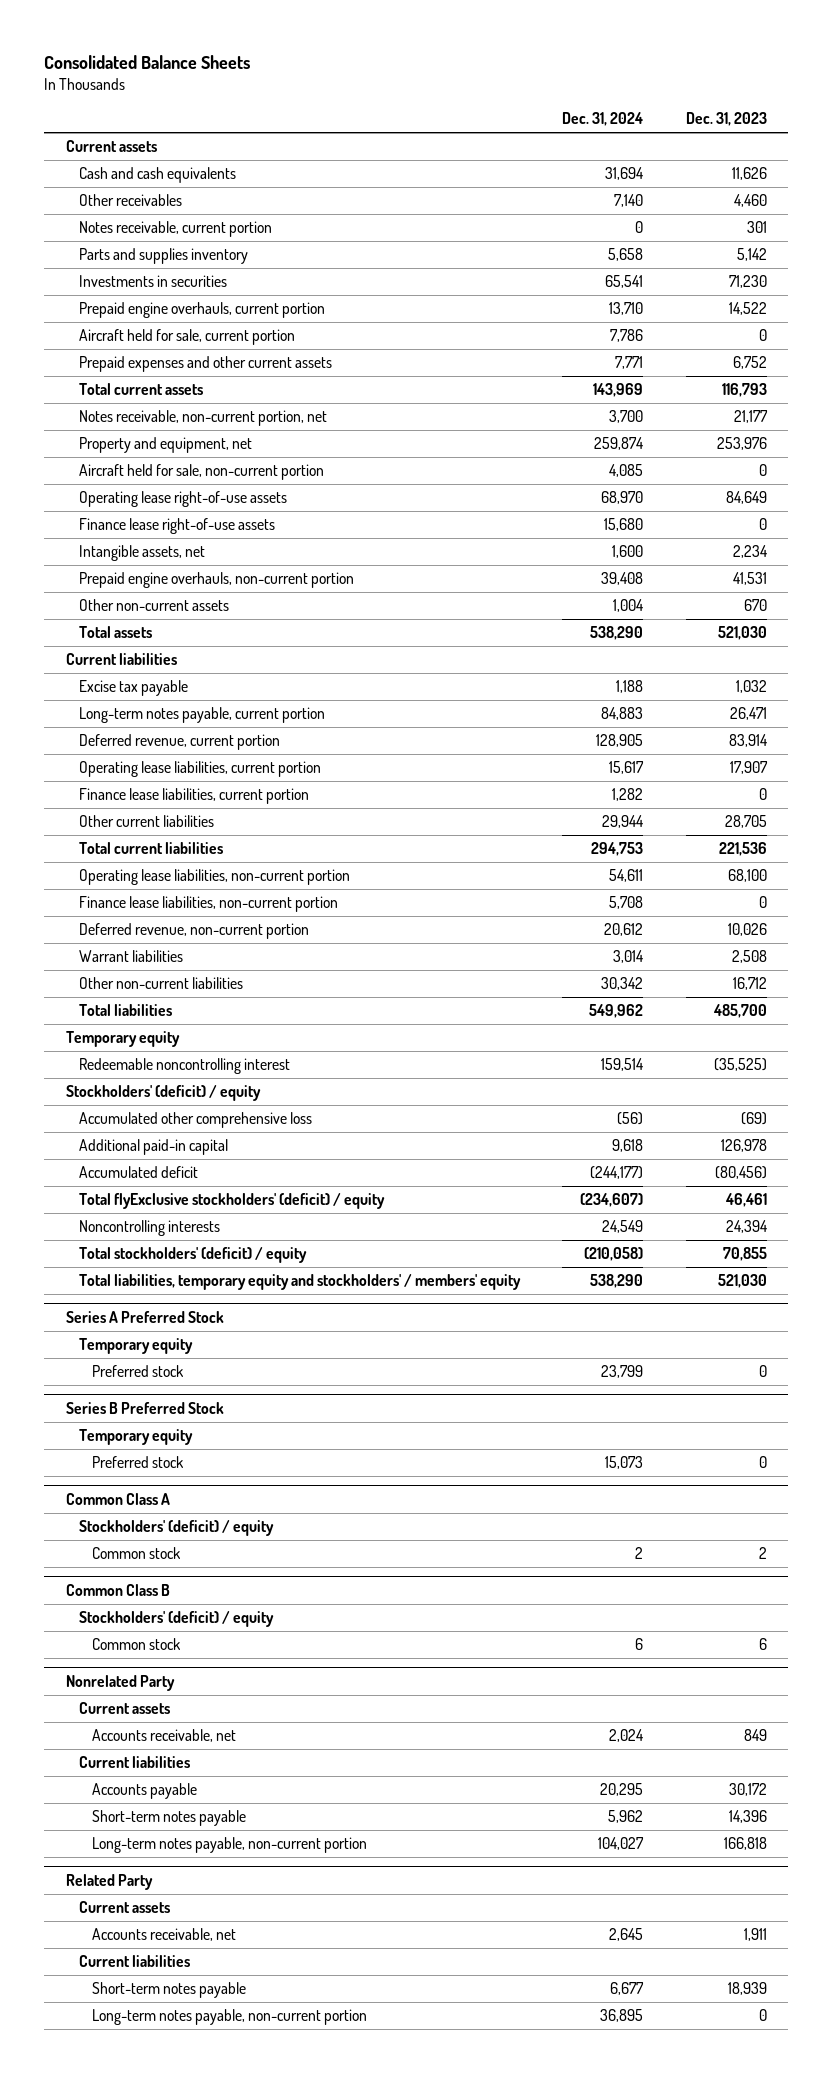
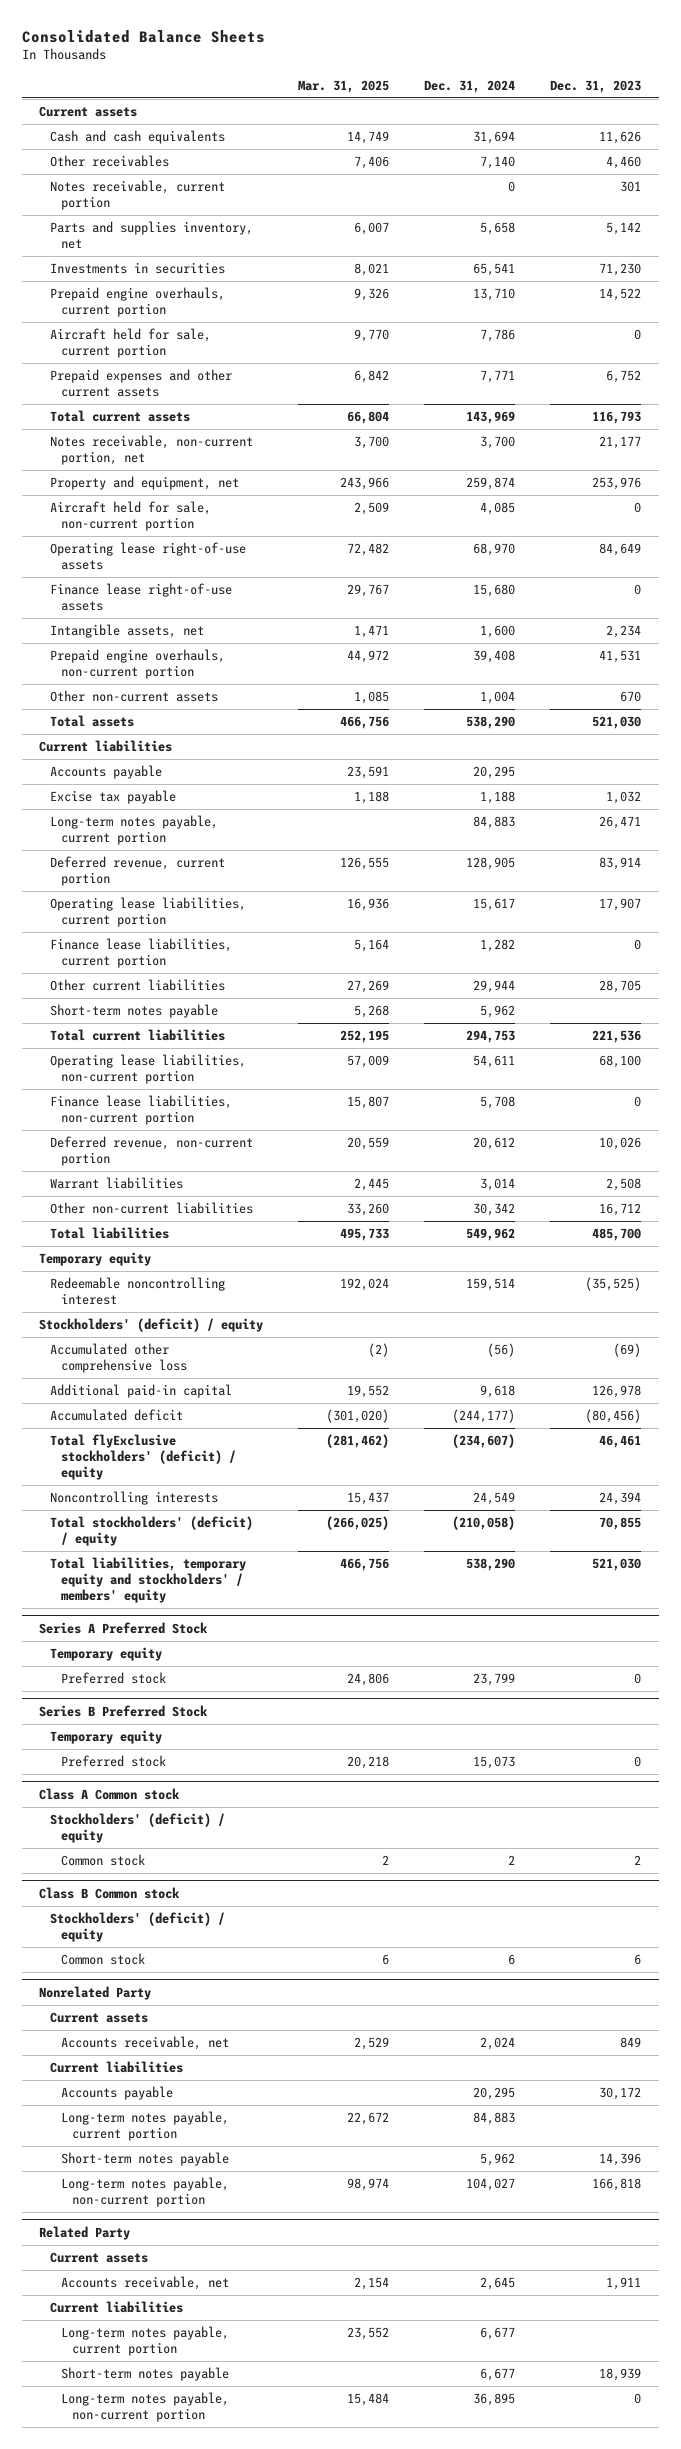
none -> [298,79,390,93] Mar. 31, 2025
[78,248,248,265] Parts and supplies inventory -> [50,221,254,250] Parts and supplies inventory, net
none -> [50,765,163,780] Accounts payable
none -> [50,1004,219,1019] Short-term notes payable
[65,1492,170,1505] Common Class A -> [39,1788,181,1801] Class A Common stock
[65,1583,170,1596] Common Class B -> [39,1887,181,1900] Class B Common stock
none -> [60,2111,229,2142] Long-term notes payable, current portion
none -> [60,2326,229,2357] Long-term notes payable, current portion

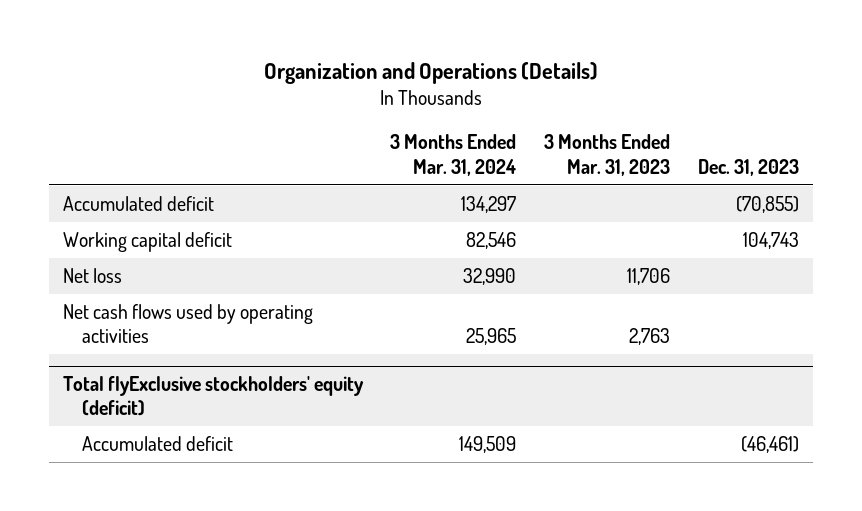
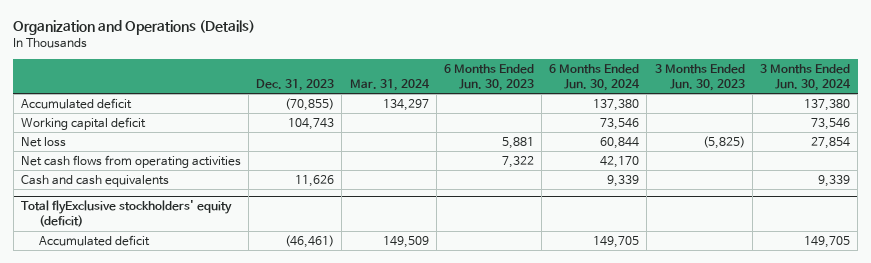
[390,134,517,176] 3 Months Ended Mar. 31, 2024 -> none
[544,134,671,176] 3 Months Ended Mar. 31, 2023 -> none
none -> [349,78,430,91] Mar. 31, 2024
none -> [443,63,534,91] 6 Months Ended Jun. 30, 2023
none -> [549,63,641,91] 6 Months Ended Jun. 30, 2024
none -> [654,63,745,91] 3 Months Ended Jun. 30, 2023
none -> [759,63,851,91] 3 Months Ended Jun. 30, 2024
[62,304,313,344] Net cash flows used by operating activities -> [20,154,241,168] Net cash flows from operating activities
none -> [20,174,169,187] Cash and cash equivalents

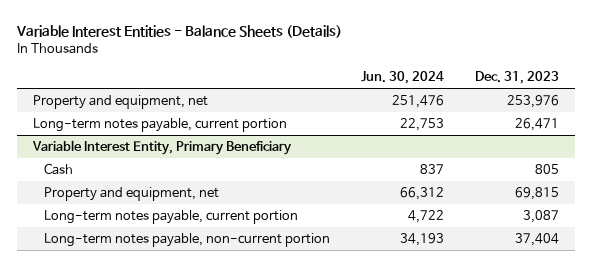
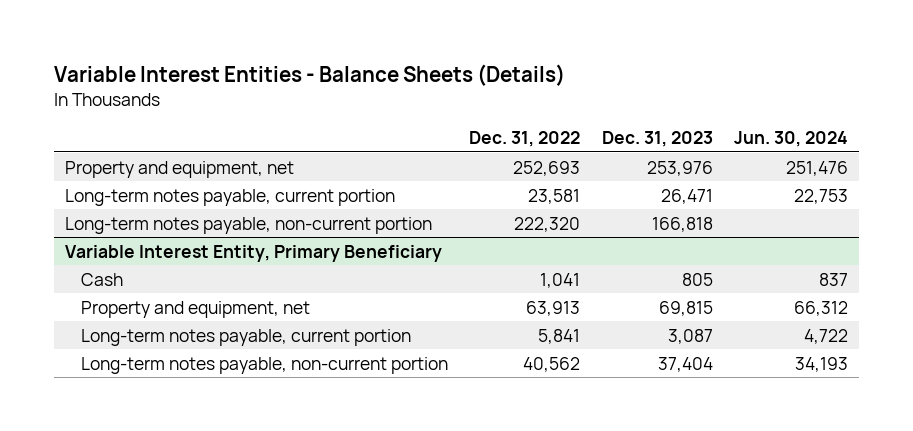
none -> [469,130,581,147] Dec. 31, 2022
none -> [65,216,433,234] Long-term notes payable, non-current portion

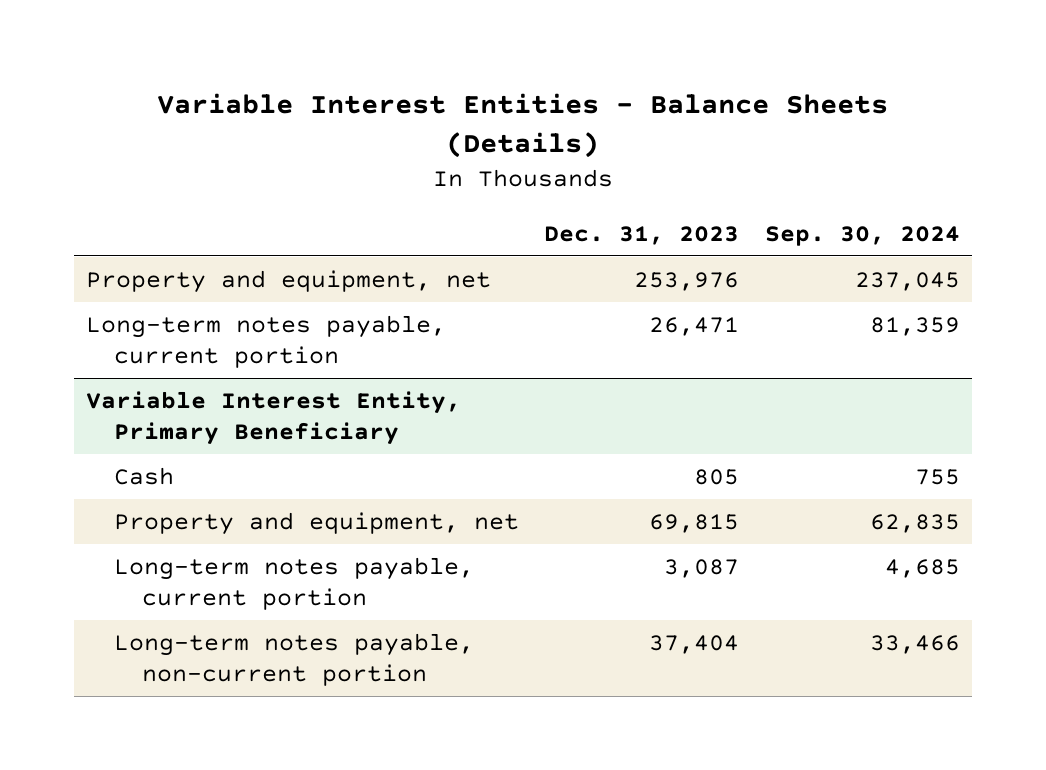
[469,130,581,147] Dec. 31, 2022 -> none
[733,130,848,147] Jun. 30, 2024 -> none
none -> [764,225,960,246] Sep. 30, 2024
[65,216,433,234] Long-term notes payable, non-current portion -> none

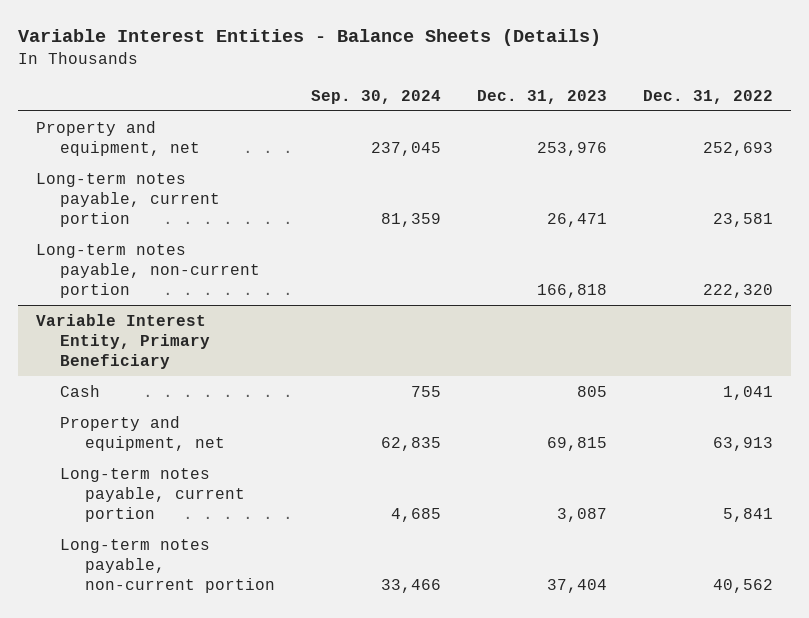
none -> [643,89,774,104] Dec. 31, 2022
none -> [35,243,261,298] Long-term notes payable, non-current portion

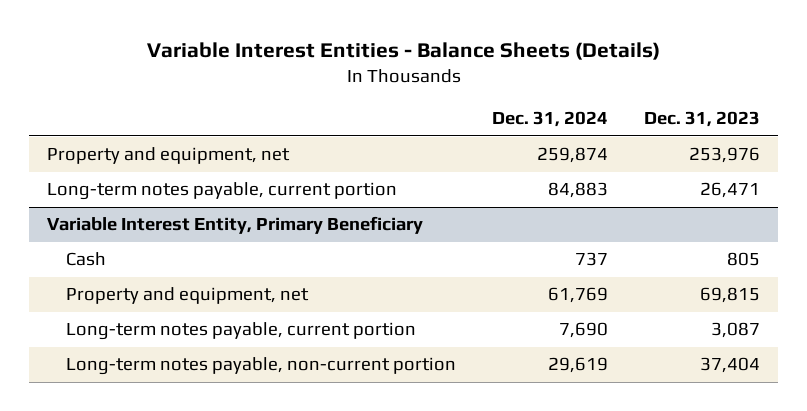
[311,89,442,104] Sep. 30, 2024 -> none
[643,89,774,104] Dec. 31, 2022 -> none
none -> [492,111,609,128] Dec. 31, 2024
[35,243,261,298] Long-term notes payable, non-current portion -> none

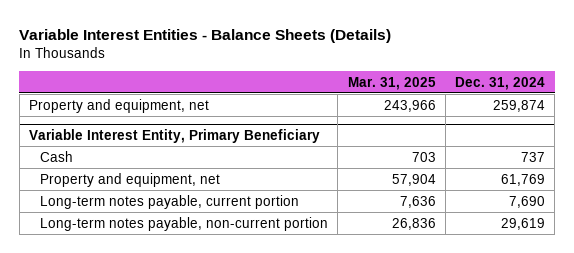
[644,111,761,128] Dec. 31, 2023 -> none
none -> [347,76,436,90] Mar. 31, 2025
[46,182,397,201] Long-term notes payable, current portion -> none

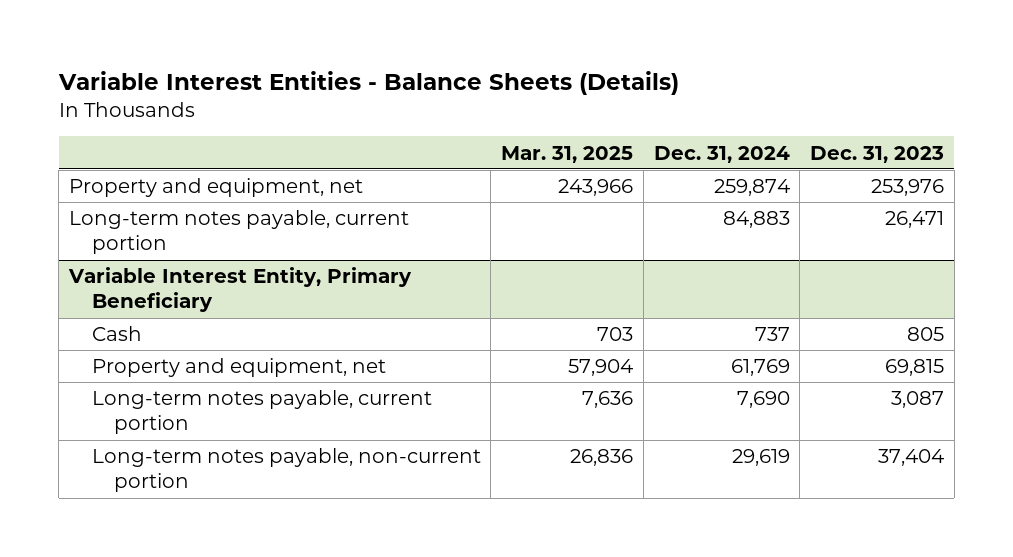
none -> [810,145,945,163] Dec. 31, 2023
none -> [69,210,410,255] Long-term notes payable, current portion

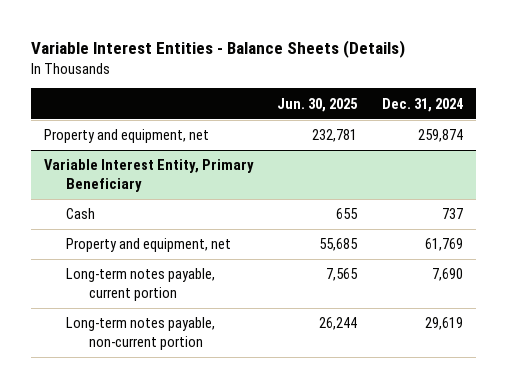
[501,145,634,163] Mar. 31, 2025 -> none
[810,145,945,163] Dec. 31, 2023 -> none
none -> [277,97,359,112] Jun. 30, 2025
[69,210,410,255] Long-term notes payable, current portion -> none

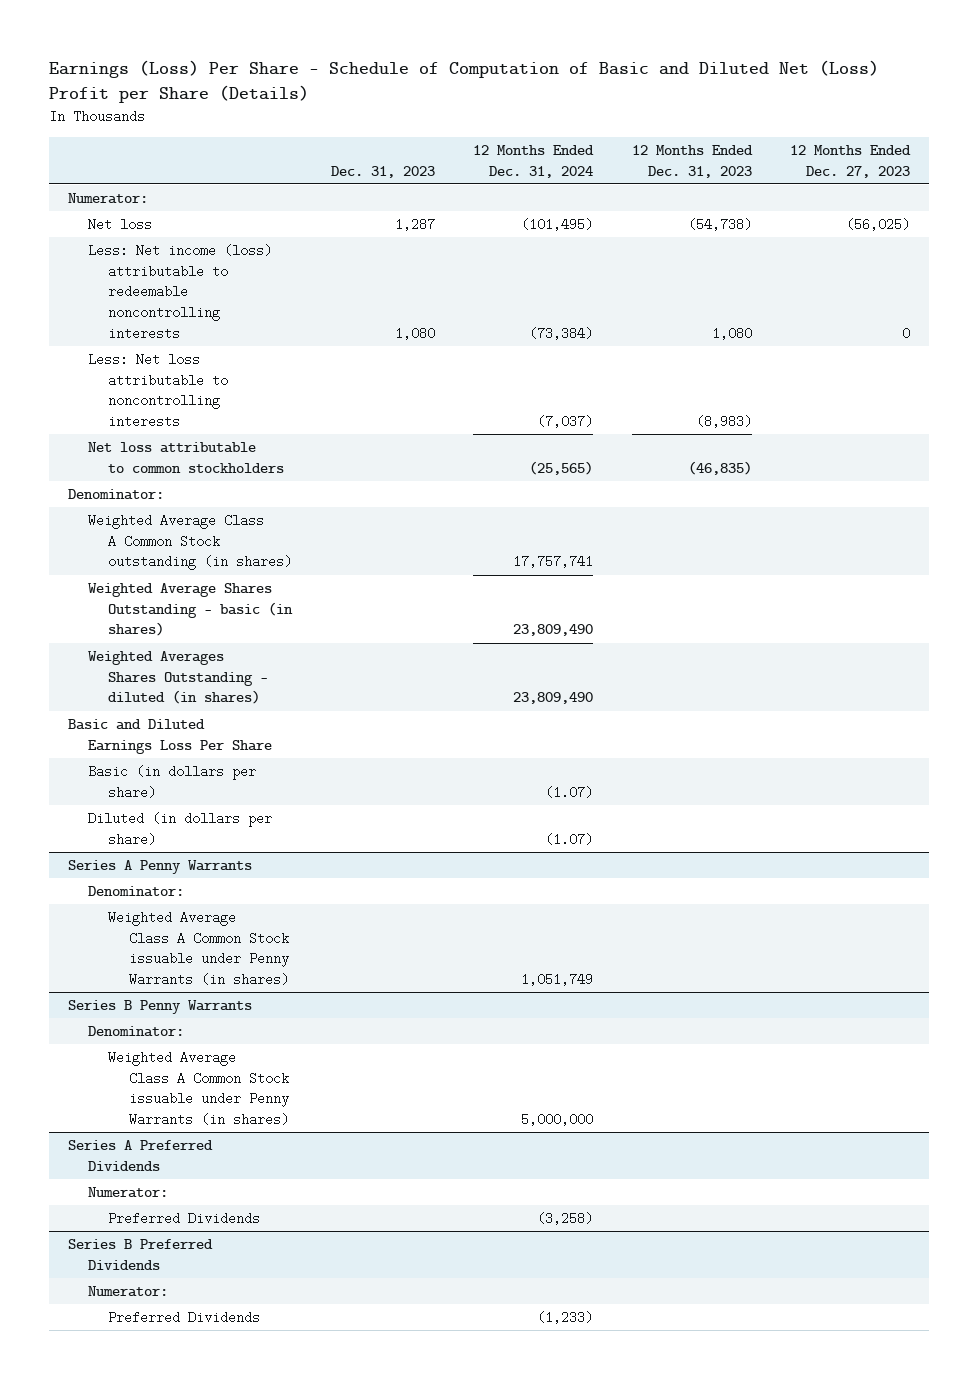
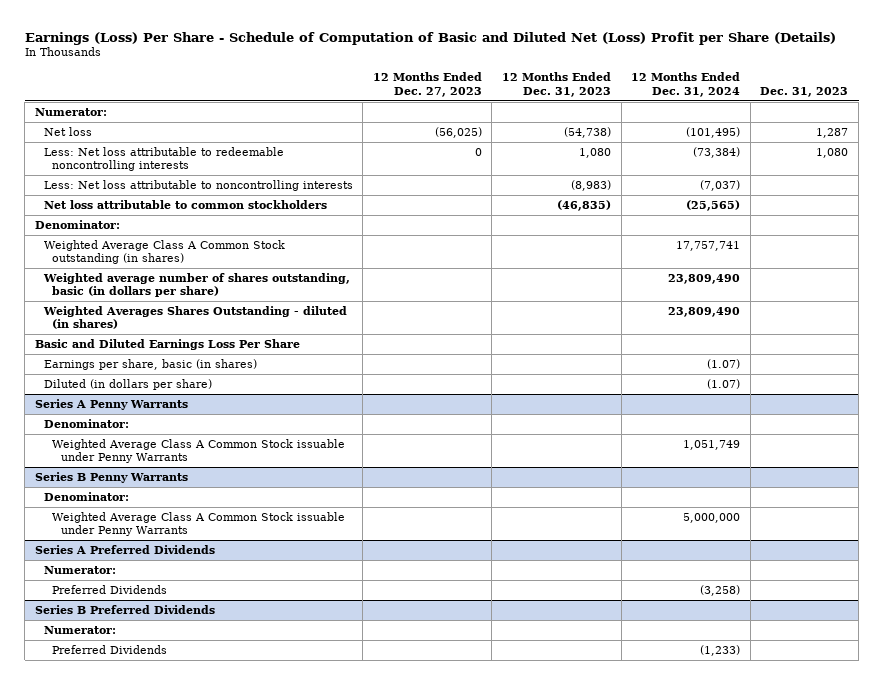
[88,243,273,341] Less: Net income (loss) attributable to redeemable noncontrolling interests -> [43,147,284,172] Less: Net loss attributable to redeemable noncontrolling interests
[88,582,294,637] Weighted Average Shares Outstanding - basic (in shares) -> [42,273,350,298] Weighted average number of shares outstanding, basic (in dollars per share)
[88,764,257,799] Basic (in dollars per share) -> [43,359,257,371] Earnings per share, basic (in shares)
[108,910,289,987] Weighted Average Class A Common Stock issuable under Penny Warrants (in shares) -> [52,439,346,464] Weighted Average Class A Common Stock issuable under Penny Warrants
[108,1050,289,1127] Weighted Average Class A Common Stock issuable under Penny Warrants (in shares) -> [52,512,346,537] Weighted Average Class A Common Stock issuable under Penny Warrants

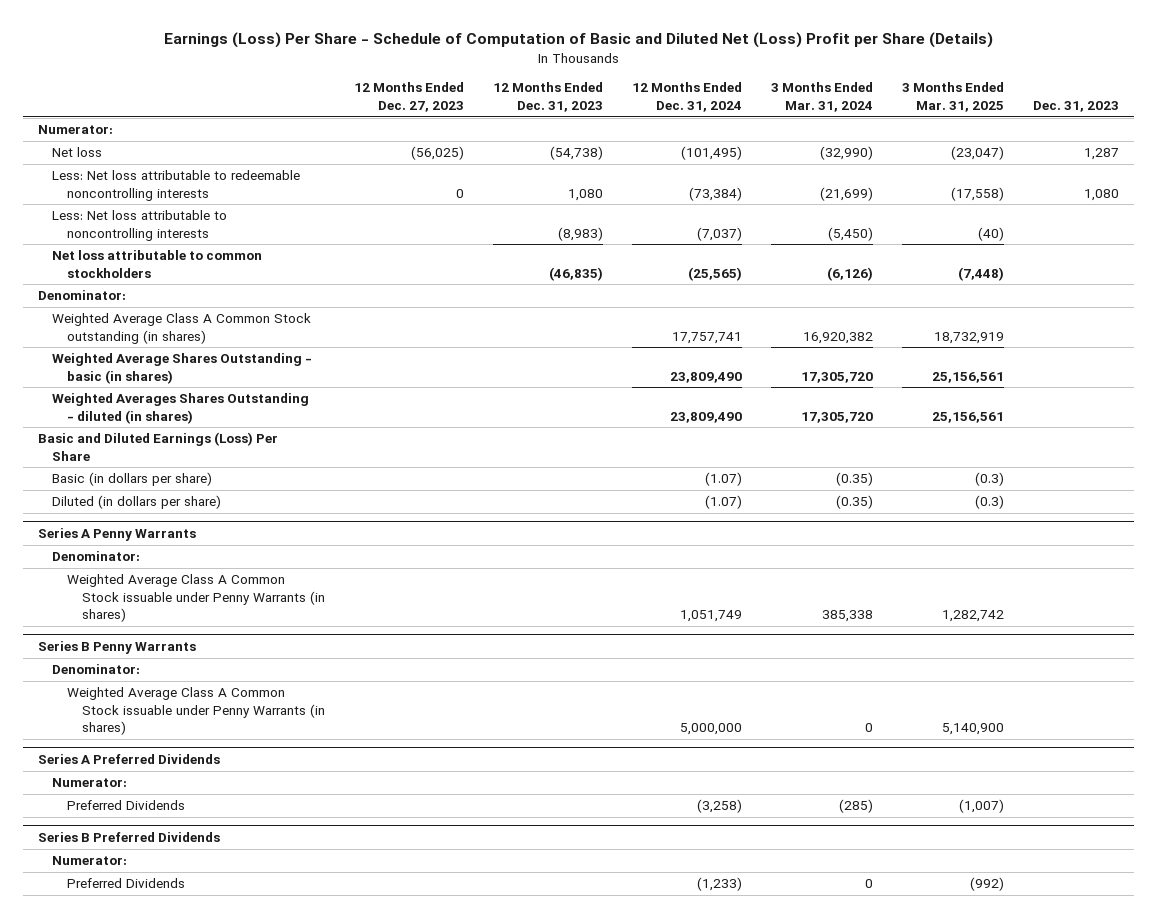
none -> [771,82,874,112] 3 Months Ended Mar. 31, 2024
none -> [902,82,1005,112] 3 Months Ended Mar. 31, 2025
[42,273,350,298] Weighted average number of shares outstanding, basic (in dollars per share) -> [52,353,313,384] Weighted Average Shares Outstanding - basic (in shares)
[34,339,300,351] Basic and Diluted Earnings Loss Per Share -> [37,432,278,461] Basic and Diluted Earnings (Loss) Per Share
[43,359,257,371] Earnings per share, basic (in shares) -> [52,472,213,487] Basic (in dollars per share)
[52,439,346,464] Weighted Average Class A Common Stock issuable under Penny Warrants -> [67,574,325,623] Weighted Average Class A Common Stock issuable under Penny Warrants (in shares)
[52,512,346,537] Weighted Average Class A Common Stock issuable under Penny Warrants -> [67,687,325,736] Weighted Average Class A Common Stock issuable under Penny Warrants (in shares)

